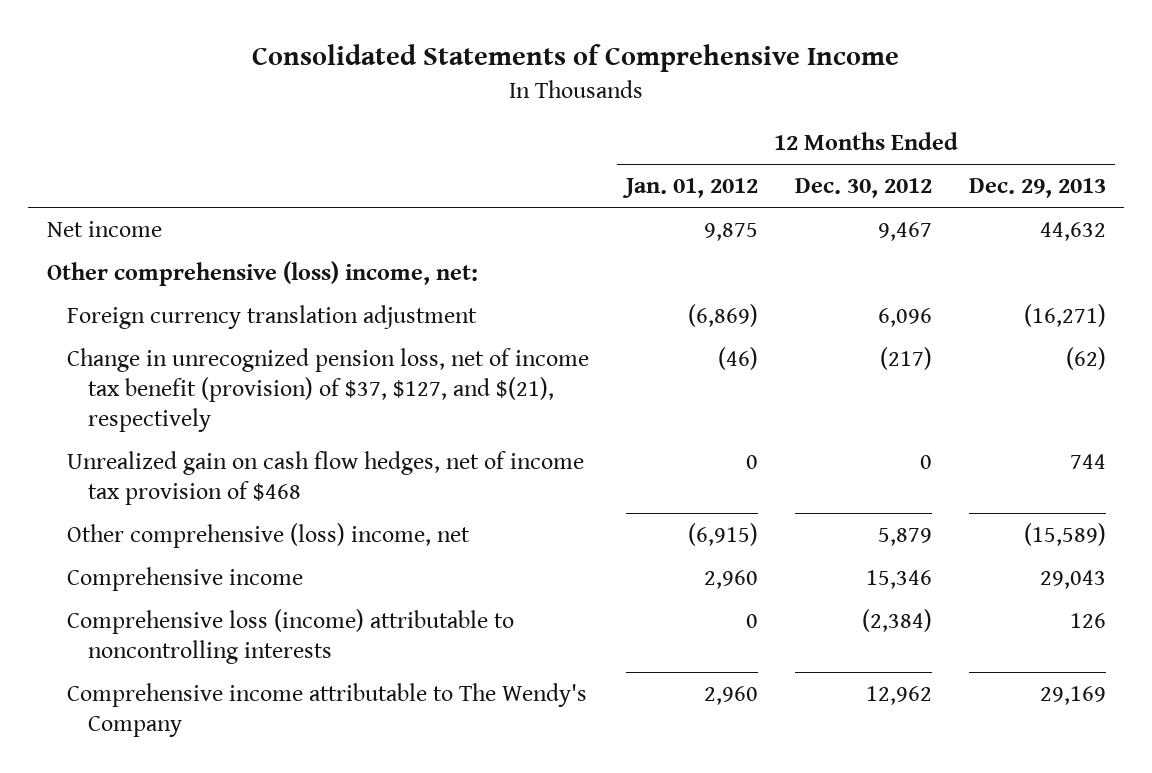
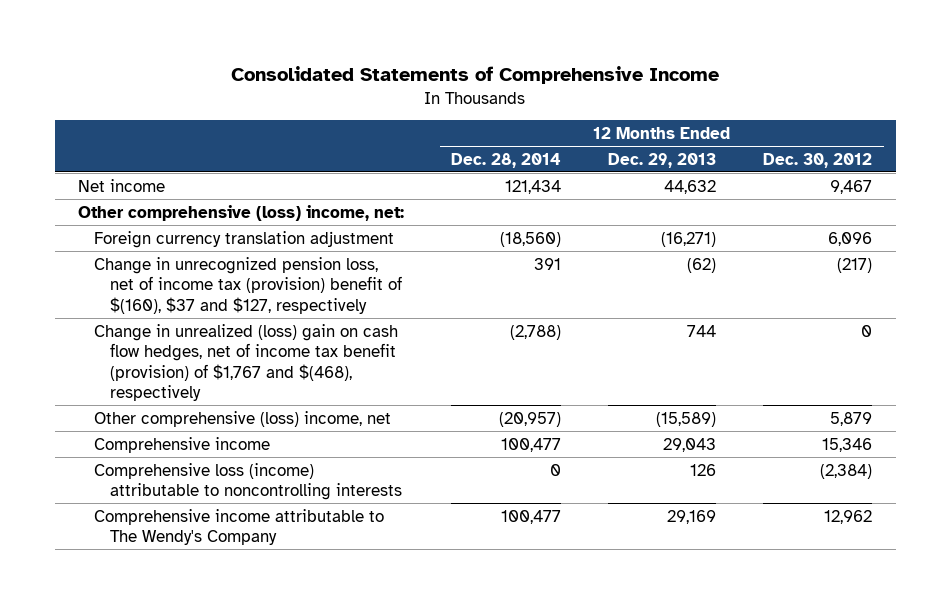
[622,178,759,199] Jan. 01, 2012 -> none
none -> [451,152,562,168] Dec. 28, 2014
[67,347,590,432] Change in unrecognized pension loss, net of income tax benefit (provision) of $37, $127, and $(21), respectively -> [94,256,403,314] Change in unrecognized pension loss, net of income tax (provision) benefit of $(160), $37 and $127, respectively
[67,450,585,505] Unrealized gain on cash flow hedges, net of income tax provision of $468 -> [94,323,399,402] Change in unrealized (loss) gain on cash flow hedges, net of income tax benefit (provision) of $1,767 and $(468), respectively

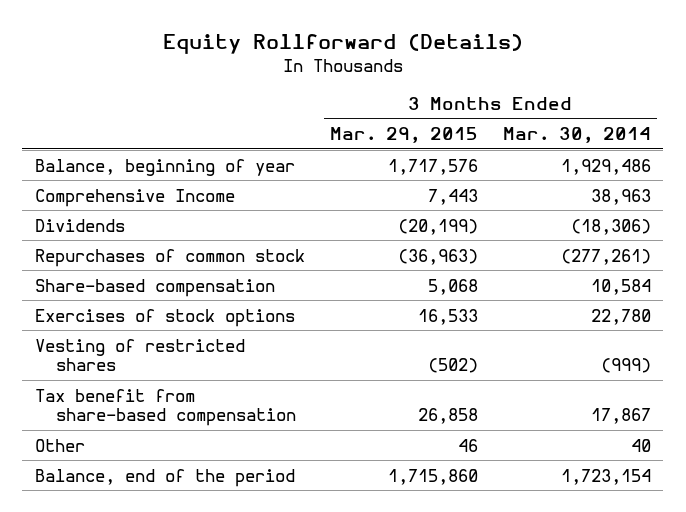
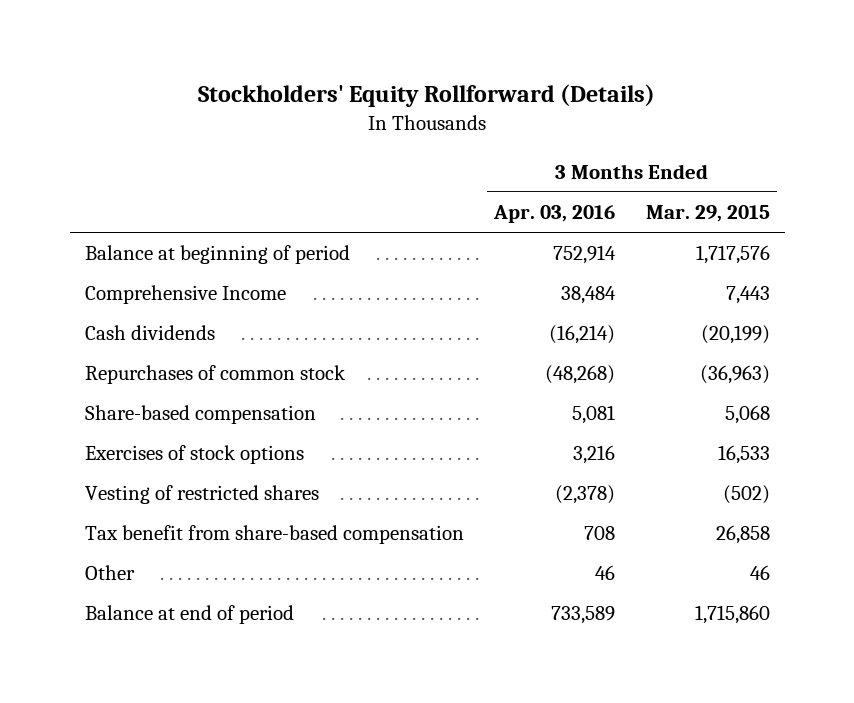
[162,33,523,54] Equity Rollforward (Details) -> [198,84,656,108] Stockholders' Equity Rollforward (Details)
[502,127,651,144] Mar. 30, 2014 -> none
none -> [493,205,616,224] Apr. 03, 2016
[34,158,295,176] Balance, beginning of year -> [84,245,350,265] Balance at beginning of period
[34,218,125,232] Dividends -> [84,325,215,341] Cash dividends
[34,468,295,487] Balance, end of the period -> [84,605,294,625] Balance at end of period

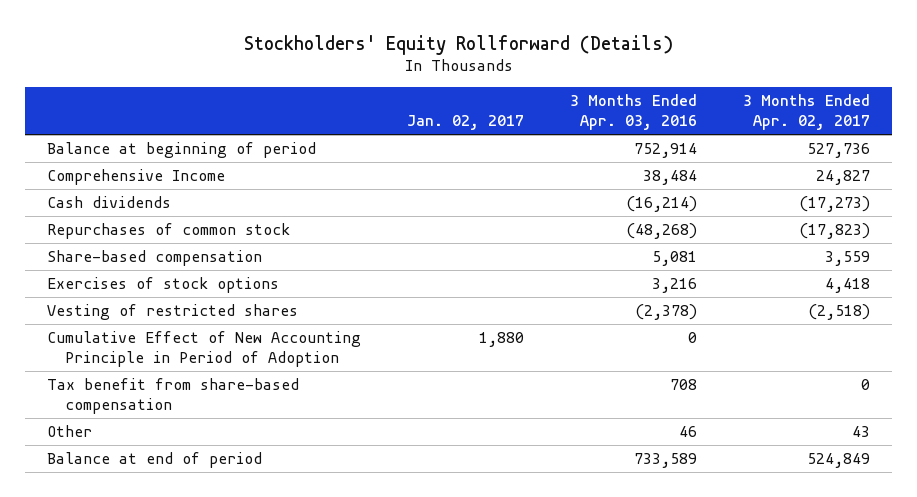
[645,205,770,223] Mar. 29, 2015 -> none
none -> [407,115,525,131] Jan. 02, 2017
none -> [742,94,870,131] 3 Months Ended Apr. 02, 2017
none -> [47,330,362,368] Cumulative Effect of New Accounting Principle in Period of Adoption

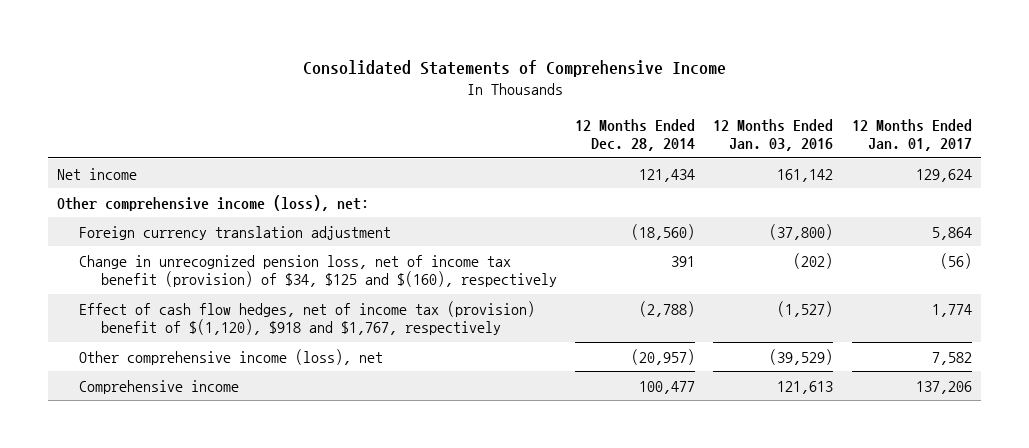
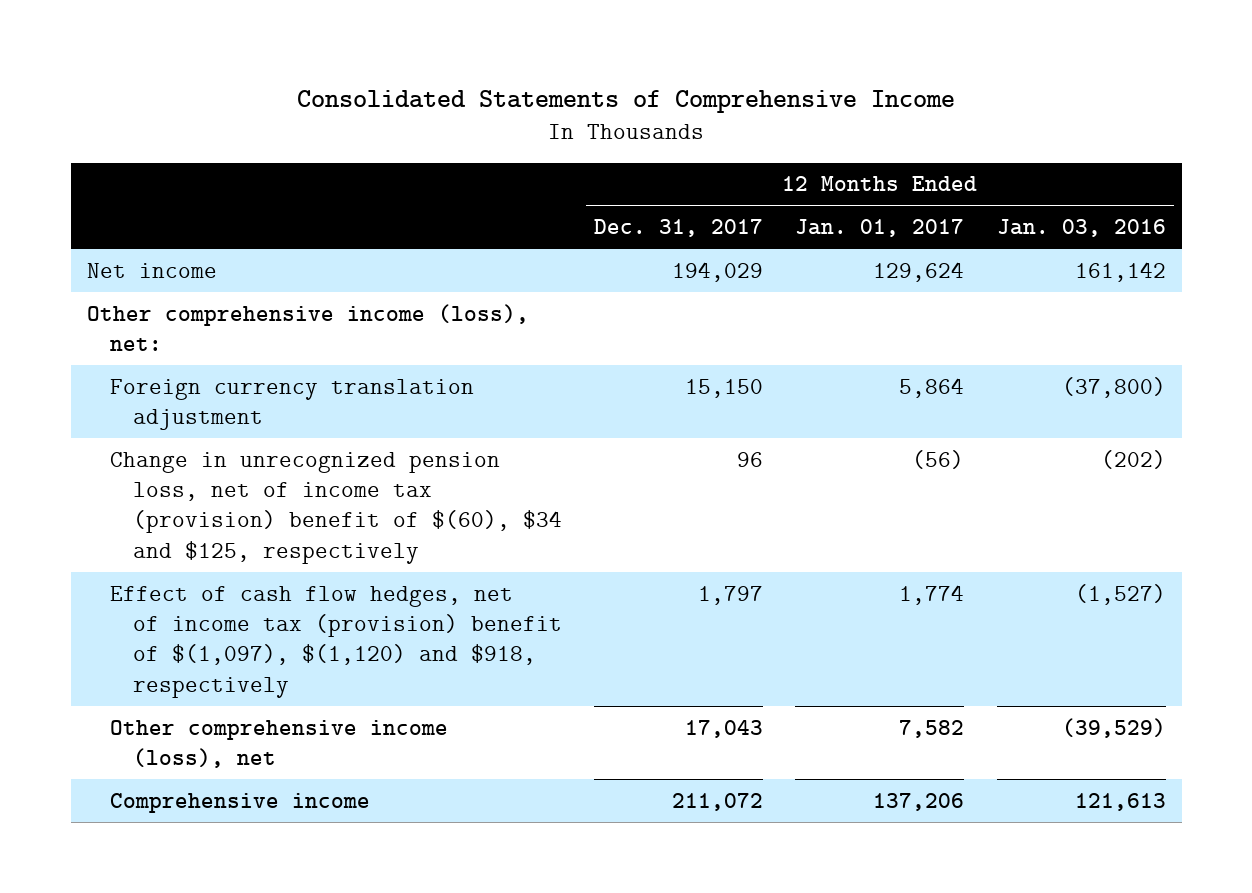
[574,118,695,152] 12 Months Ended Dec. 28, 2014 -> none
none -> [594,218,764,237] Dec. 31, 2017
[79,254,557,288] Change in unrecognized pension loss, net of income tax benefit (provision) of $34, $125 and $(160), respectively -> [109,451,562,564] Change in unrecognized pension loss, net of income tax (provision) benefit of $(60), $34 and $125, respectively
[79,300,536,336] Effect of cash flow hedges, net of income tax (provision) benefit of $(1,120), $918 and $1,767, respectively -> [109,585,562,698] Effect of cash flow hedges, net of income tax (provision) benefit of $(1,097), $(1,120) and $918, respectively

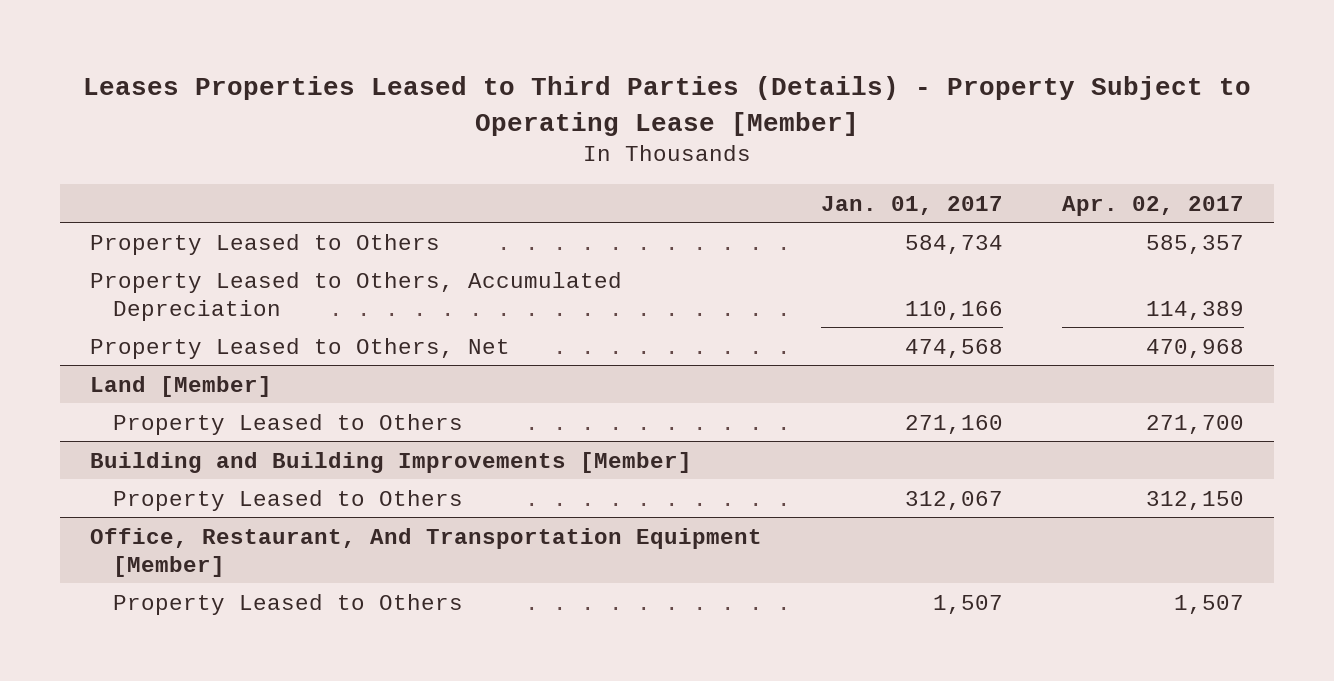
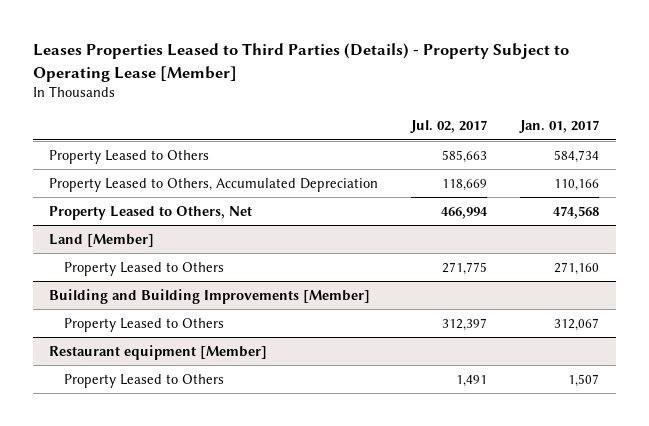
[1062,195,1245,216] Apr. 02, 2017 -> none
none -> [410,120,488,134] Jul. 02, 2017
[89,527,762,577] Office, Restaurant, And Transportation Equipment [Member] -> [49,344,268,360] Restaurant equipment [Member]

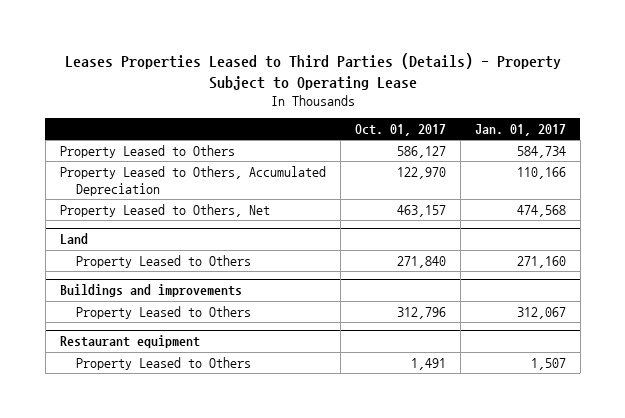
[32,43,569,82] Leases Properties Leased to Third Parties (Details) - Property Subject to Operating Lease [Member] -> [64,53,561,90] Leases Properties Leased to Third Parties (Details) - Property Subject to Operating Lease
[410,120,488,134] Jul. 02, 2017 -> none
none -> [354,124,446,137] Oct. 01, 2017
[49,233,155,247] Land [Member] -> [59,233,88,245] Land
[49,288,371,304] Building and Building Improvements [Member] -> [59,284,242,298] Buildings and improvements
[49,344,268,360] Restaurant equipment [Member] -> [59,335,200,349] Restaurant equipment

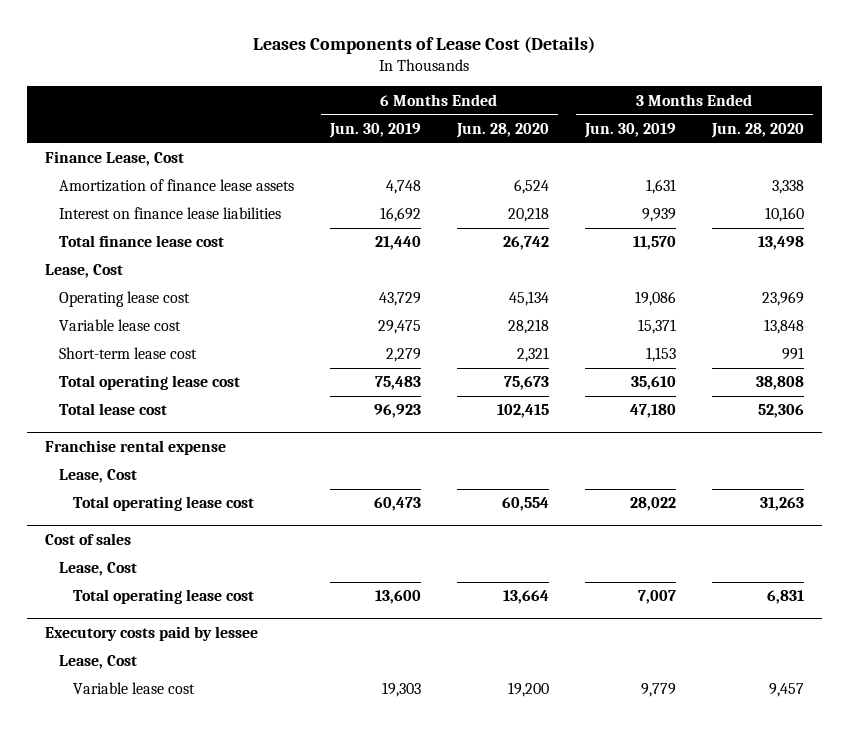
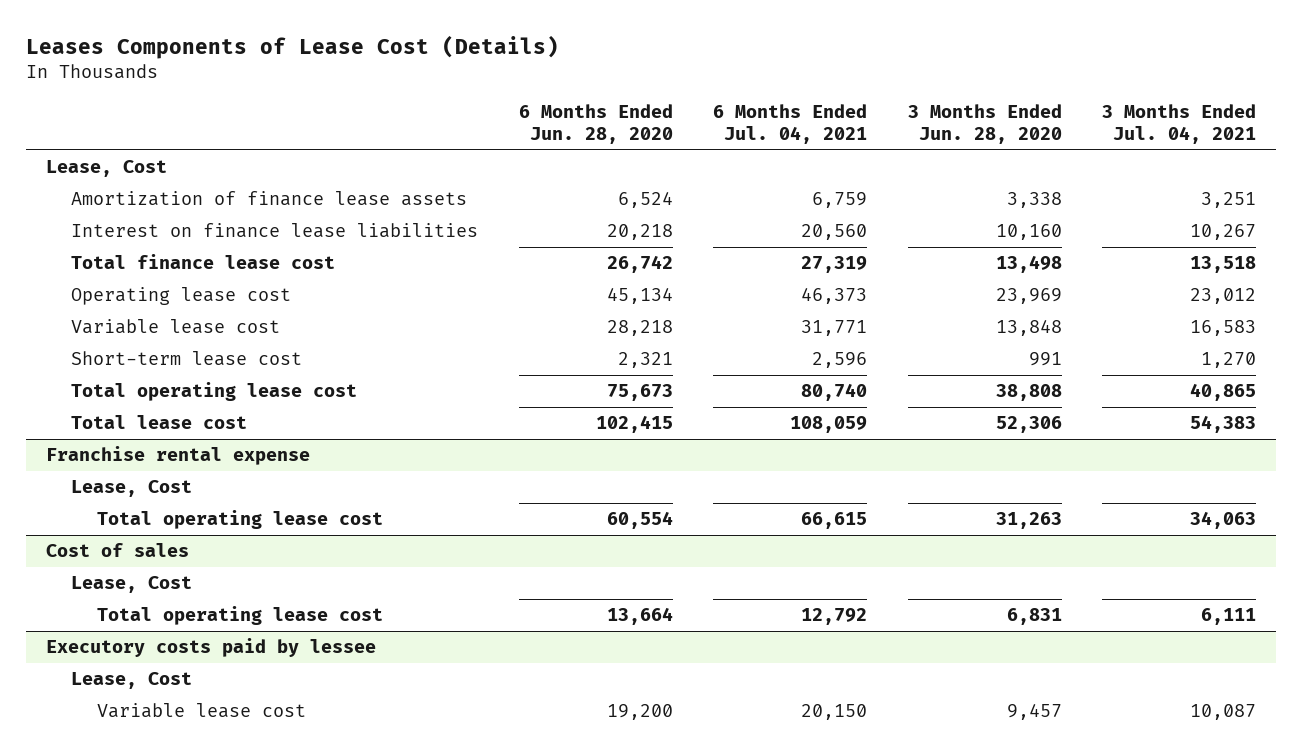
[328,122,421,138] Jun. 30, 2019 -> none
[583,122,676,138] Jun. 30, 2019 -> none
none -> [713,103,868,145] 6 Months Ended Jul. 04, 2021
none -> [1102,103,1257,145] 3 Months Ended Jul. 04, 2021
[44,151,184,167] Finance Lease, Cost -> none
[44,264,123,279] Lease, Cost -> [46,160,168,178] Lease, Cost

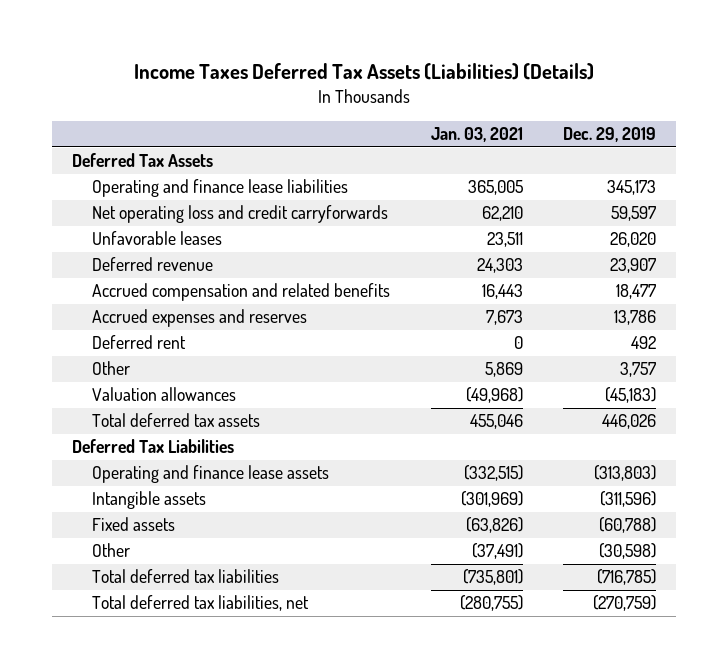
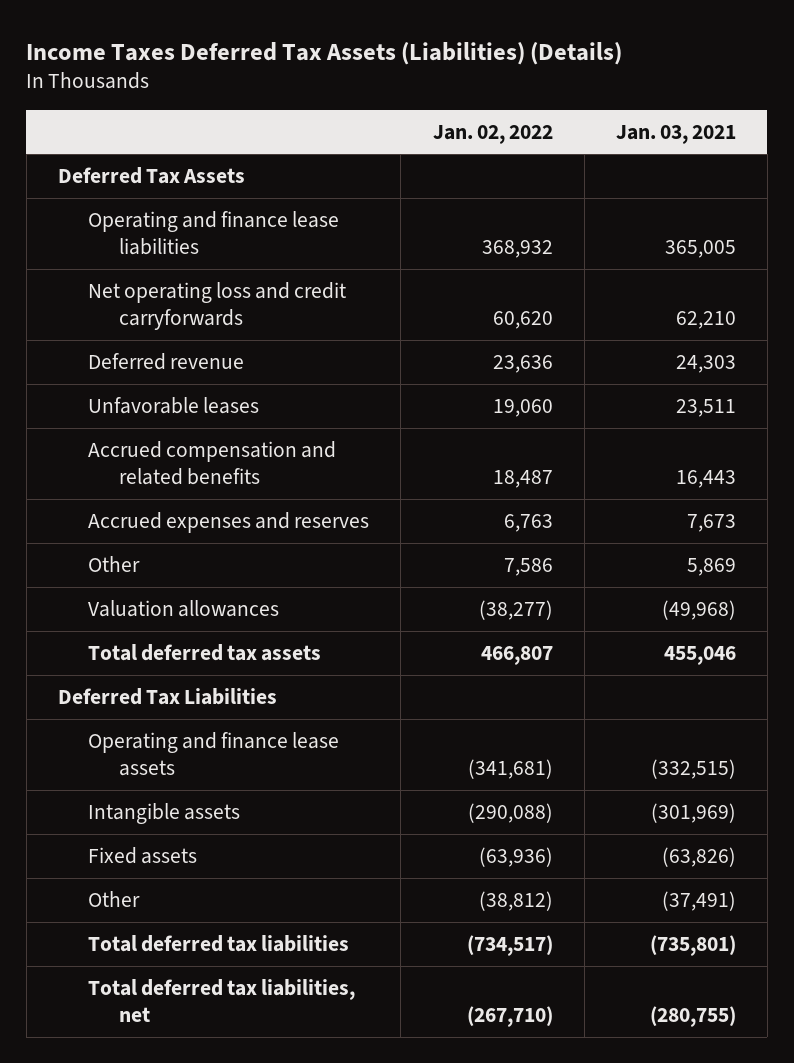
[562,127,656,143] Dec. 29, 2019 -> none
none -> [432,124,553,144] Jan. 02, 2022
[92,231,223,246] Unfavorable leases -> [88,396,260,414] Unfavorable leases
[92,335,187,350] Deferred rent -> none

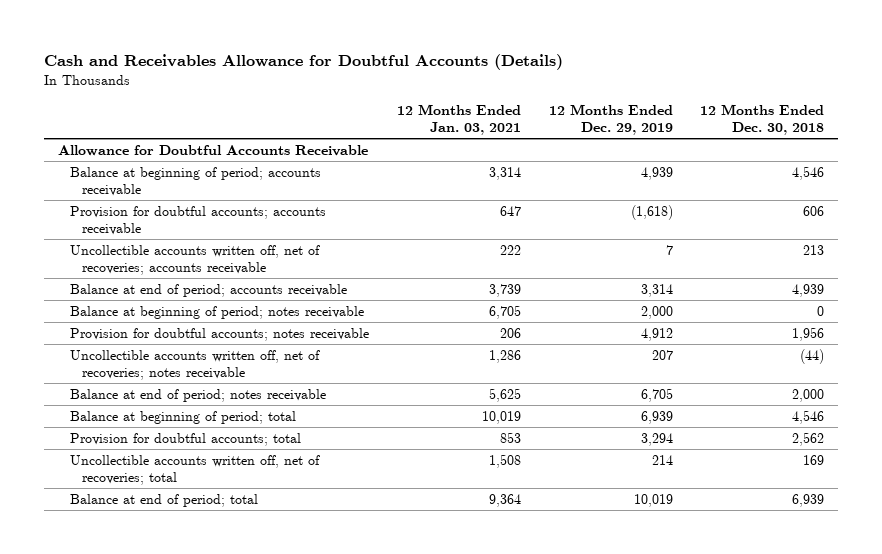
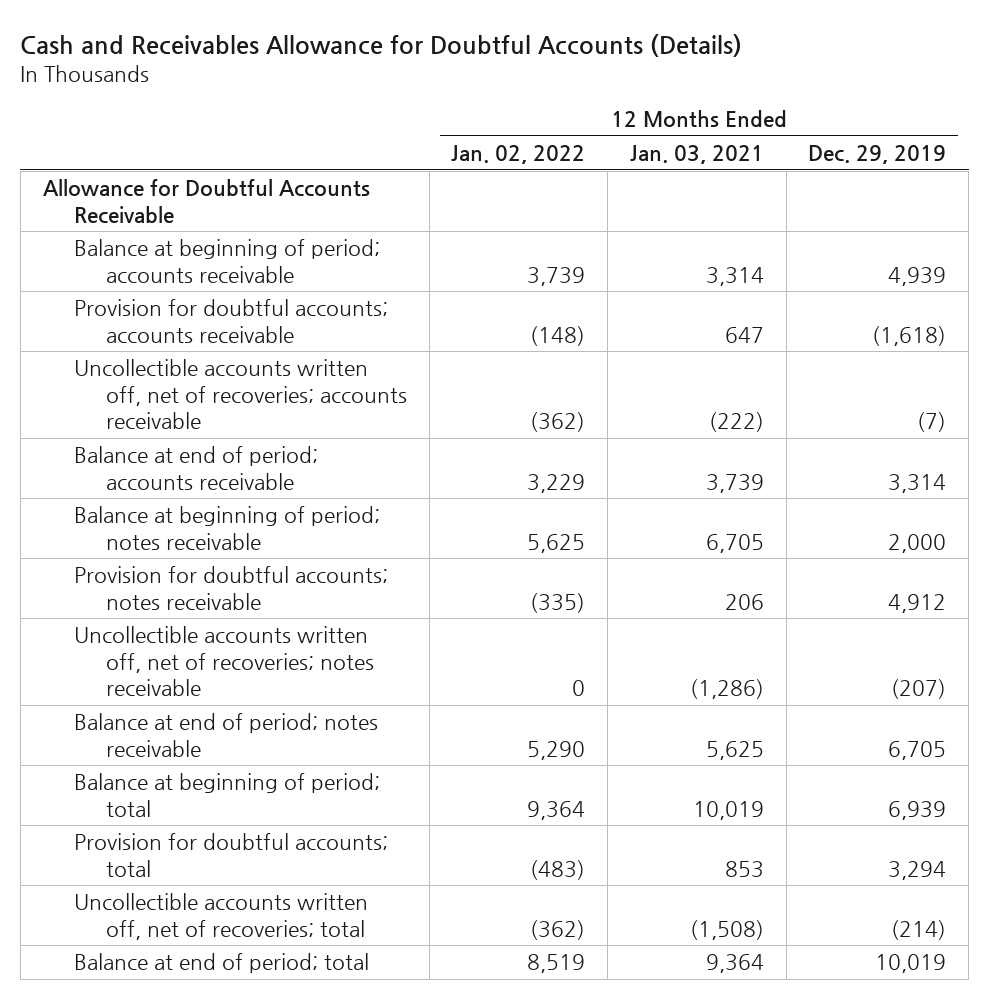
[700,103,825,136] 12 Months Ended Dec. 30, 2018 -> none
none -> [451,145,586,165] Jan. 02, 2022
[499,244,521,255] 222 -> [708,411,764,432] (222)
[665,244,673,255] 7 -> [917,411,947,432] (7)
[488,349,521,363] 1,286 -> [689,678,764,699] (1,286)
[651,349,673,360] 207 -> [891,678,947,699] (207)
[488,453,521,468] 1,508 -> [689,919,764,940] (1,508)
[651,454,673,465] 214 -> [891,919,947,940] (214)

